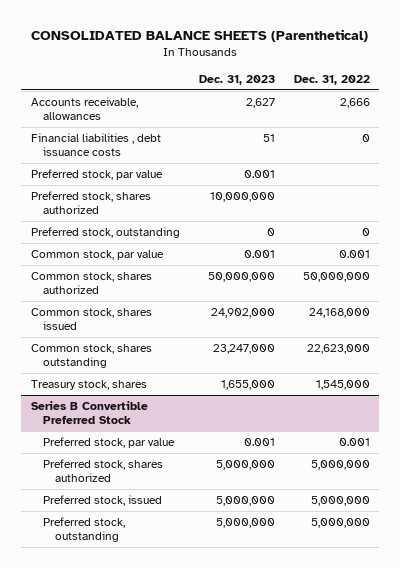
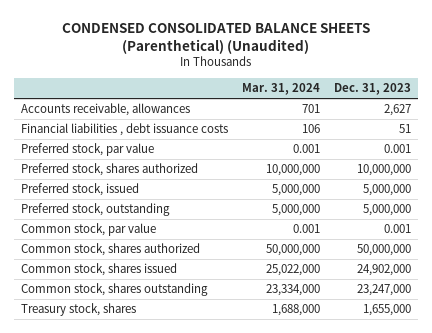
[31,28,369,42] CONSOLIDATED BALANCE SHEETS (Parenthetical) -> [61,22,370,54] CONDENSED CONSOLIDATED BALANCE SHEETS (Parenthetical) (Unaudited)
[293,74,370,85] Dec. 31, 2022 -> none
none -> [241,83,320,96] Mar. 31, 2024
none -> [21,183,140,197] Preferred stock, issued
[266,228,275,237] 0 -> [362,204,411,217] 5,000,000
[30,401,148,425] Series B Convertible Preferred Stock -> none
[42,437,175,449] Preferred stock, par value -> none
[42,459,163,483] Preferred stock, shares authorized -> none
[42,495,162,507] Preferred stock, issued -> none
[42,517,125,543] Preferred stock, outstanding -> none

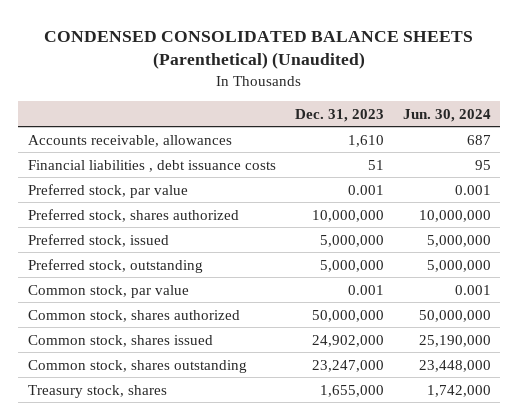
[241,83,320,96] Mar. 31, 2024 -> none
none -> [402,108,491,122] Jun. 30, 2024
[383,104,411,117] 2,627 -> [347,134,384,147] 1,610

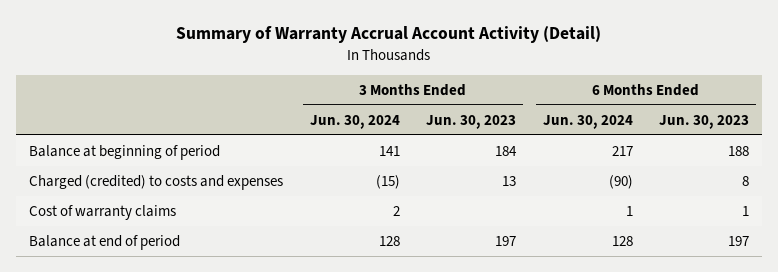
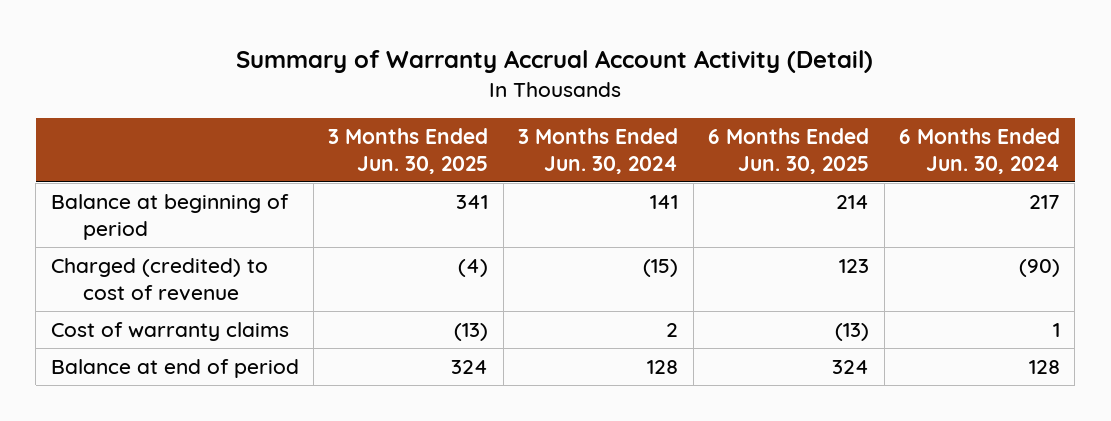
[426,114,517,129] Jun. 30, 2023 -> none
[659,114,750,129] Jun. 30, 2023 -> none
none -> [328,127,489,174] 3 Months Ended Jun. 30, 2025
none -> [708,127,870,174] 6 Months Ended Jun. 30, 2025
[29,174,284,190] Charged (credited) to costs and expenses -> [50,257,268,302] Charged (credited) to cost of revenue

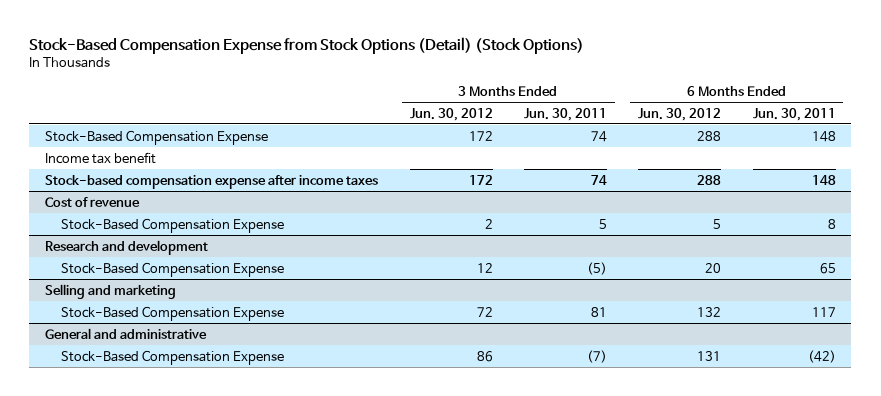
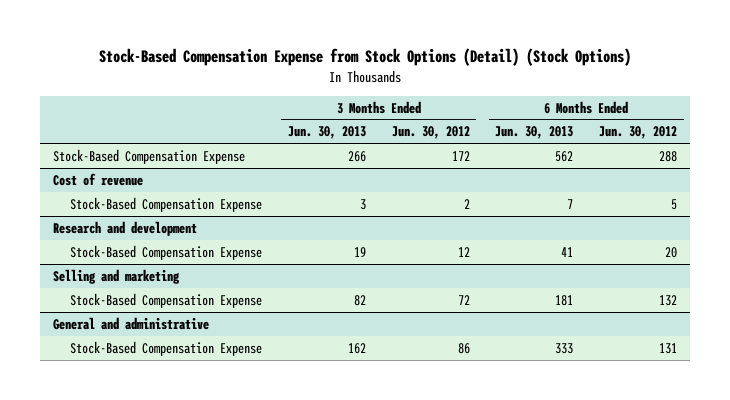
[523,107,607,121] Jun. 30, 2011 -> none
[752,107,836,121] Jun. 30, 2011 -> none
none -> [287,126,366,140] Jun. 30, 2013
none -> [495,126,574,140] Jun. 30, 2013
[45,151,157,164] Income tax benefit -> none
[45,174,379,189] Stock-based compensation expense after income taxes -> none

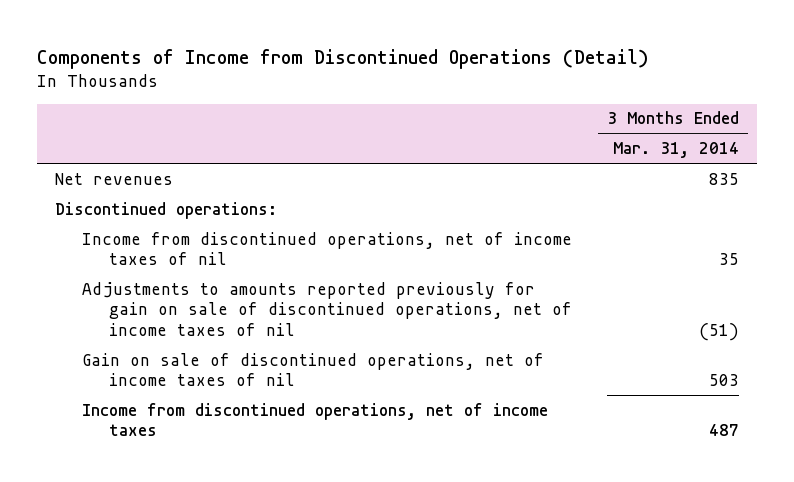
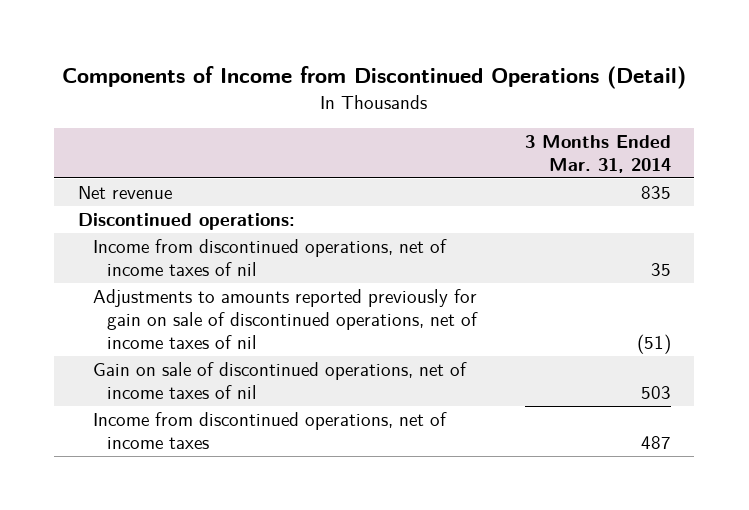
[54,172,173,185] Net revenues -> [77,186,172,200] Net revenue

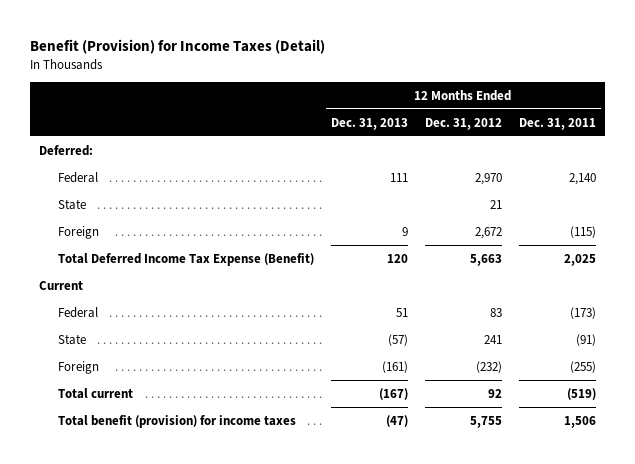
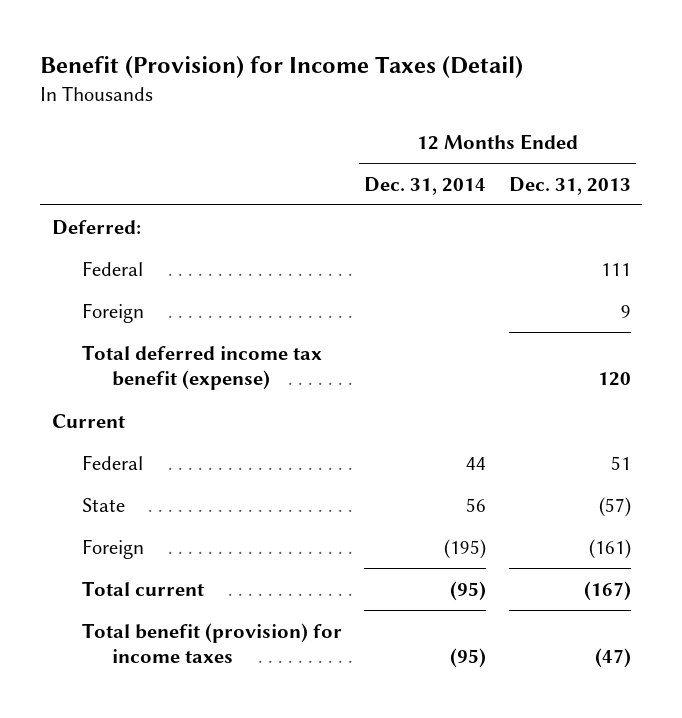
[424,117,502,130] Dec. 31, 2012 -> none
[519,117,597,130] Dec. 31, 2011 -> none
none -> [364,176,487,195] Dec. 31, 2014
[57,198,86,210] State -> none
[57,252,314,266] Total Deferred Income Tax Expense (Benefit) -> [82,344,323,391] Total deferred income tax benefit (expense)

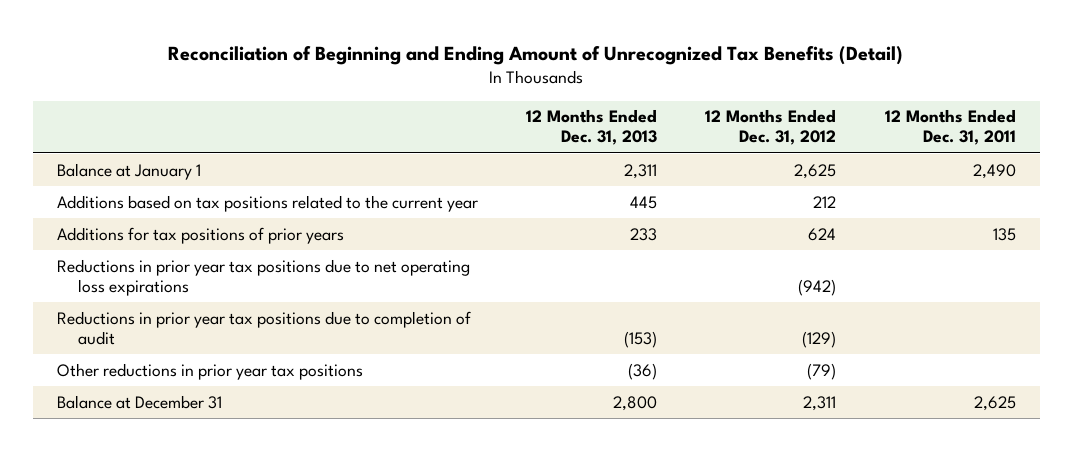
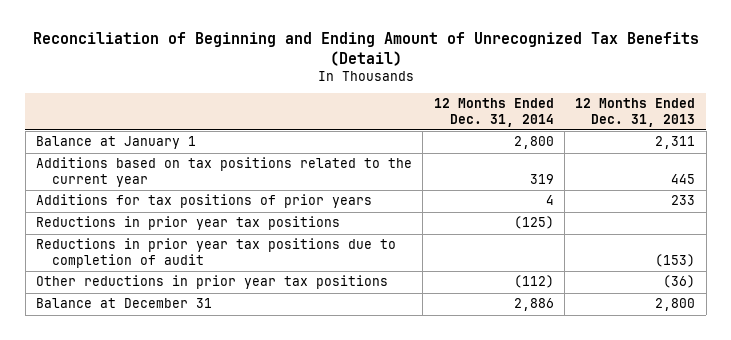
[705,109,837,146] 12 Months Ended Dec. 31, 2012 -> none
[884,109,1016,146] 12 Months Ended Dec. 31, 2011 -> none
none -> [433,98,554,127] 12 Months Ended Dec. 31, 2014
[56,258,470,296] Reductions in prior year tax positions due to net operating loss expirations -> [35,216,340,231] Reductions in prior year tax positions

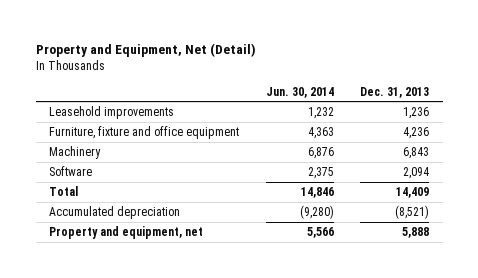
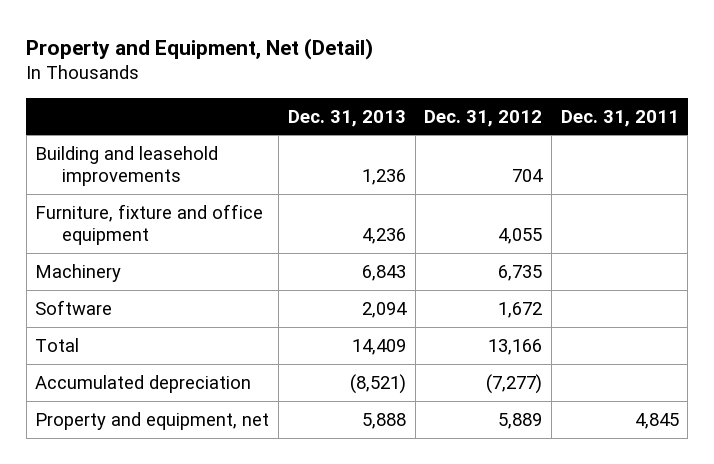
[265,86,334,98] Jun. 30, 2014 -> none
none -> [424,109,543,127] Dec. 31, 2012
none -> [560,109,679,127] Dec. 31, 2011
[49,105,175,119] Leasehold improvements -> [35,145,219,187] Building and leasehold improvements

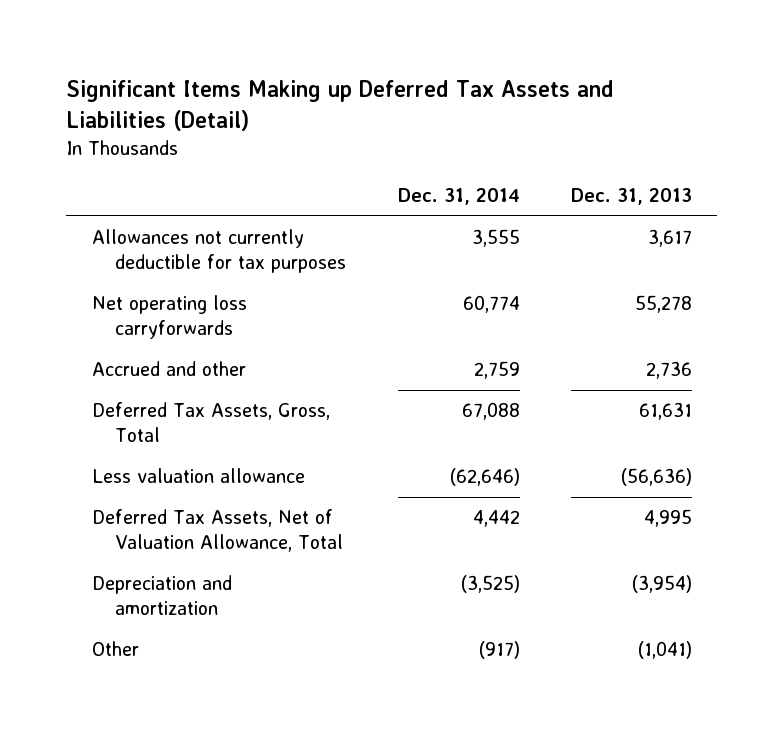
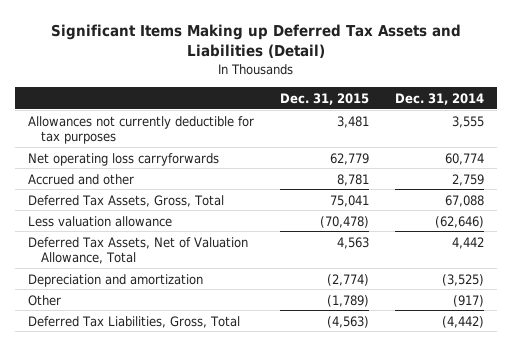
[570,188,692,206] Dec. 31, 2013 -> none
none -> [279,92,369,105] Dec. 31, 2015
none -> [28,315,241,328] Deferred Tax Liabilities, Gross, Total

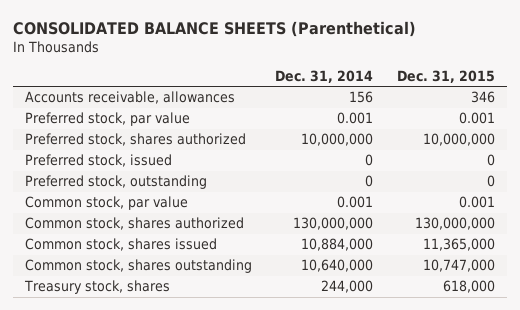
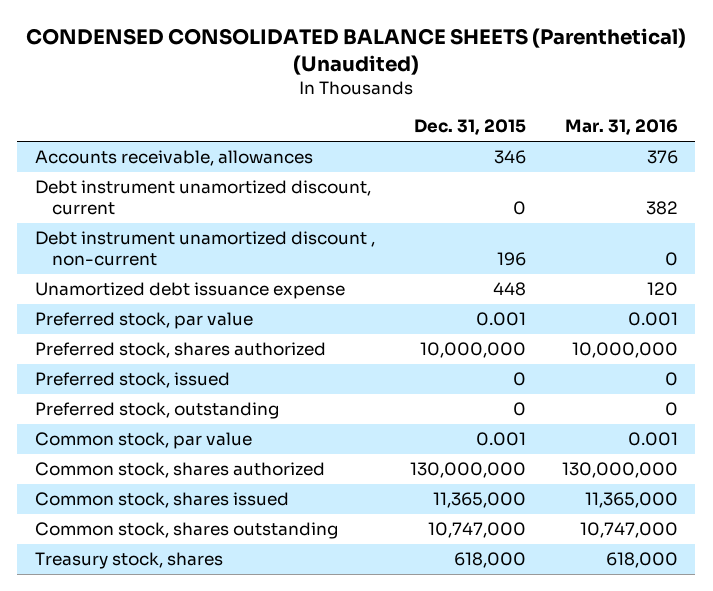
[13,20,417,37] CONSOLIDATED BALANCE SHEETS (Parenthetical) -> [26,28,687,75] CONDENSED CONSOLIDATED BALANCE SHEETS (Parenthetical) (Unaudited)
[275,69,374,83] Dec. 31, 2014 -> none
none -> [564,119,678,136] Mar. 31, 2016
none -> [35,180,372,216] Debt instrument unamortized discount, current
none -> [35,231,376,267] Debt instrument unamortized discount , non-current
none -> [35,282,346,300] Unamortized debt issuance expense

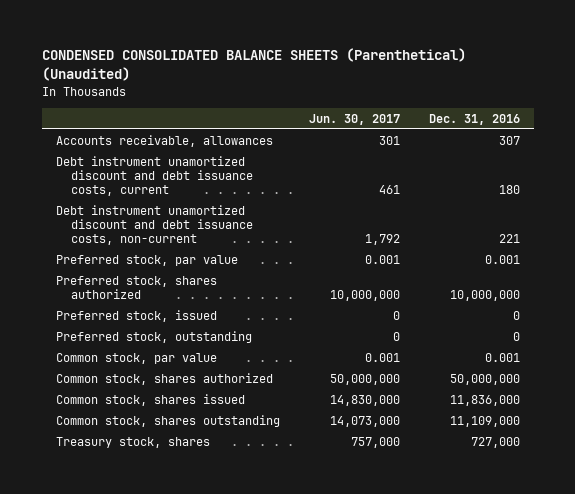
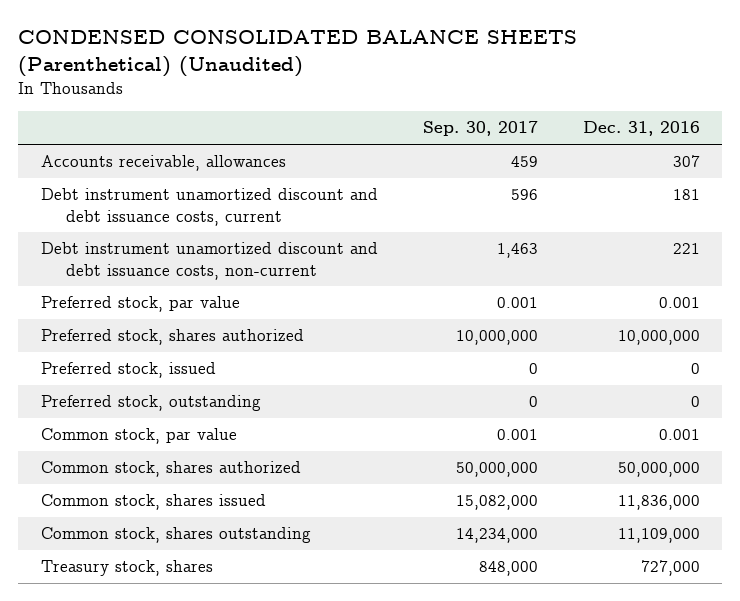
[308,113,400,125] Jun. 30, 2017 -> none
none -> [422,121,538,137] Sep. 30, 2017
[498,185,520,195] 180 -> [672,189,700,201] 181

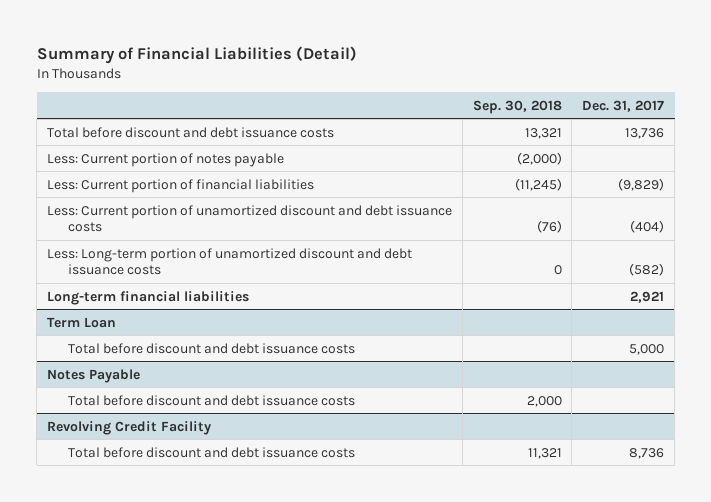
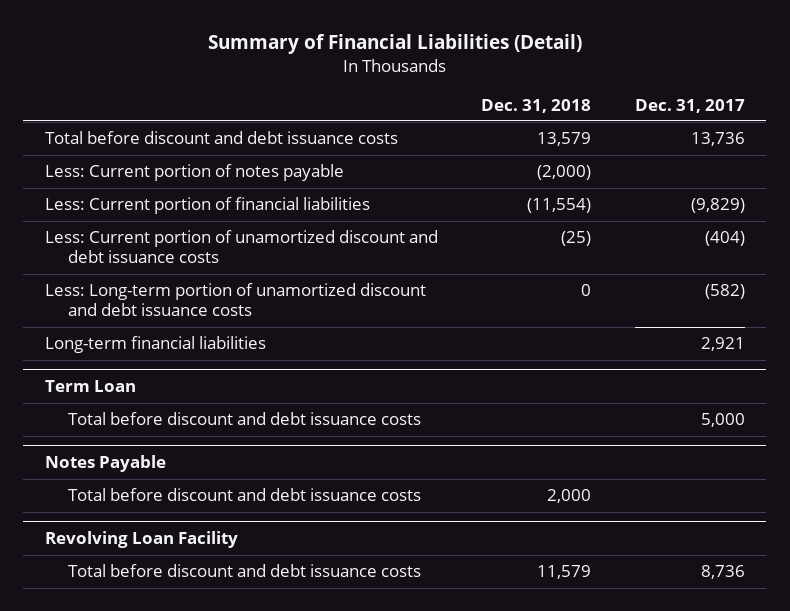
[472,99,562,114] Sep. 30, 2018 -> none
none -> [481,98,592,113] Dec. 31, 2018
[46,420,211,435] Revolving Credit Facility -> [44,531,238,549] Revolving Loan Facility

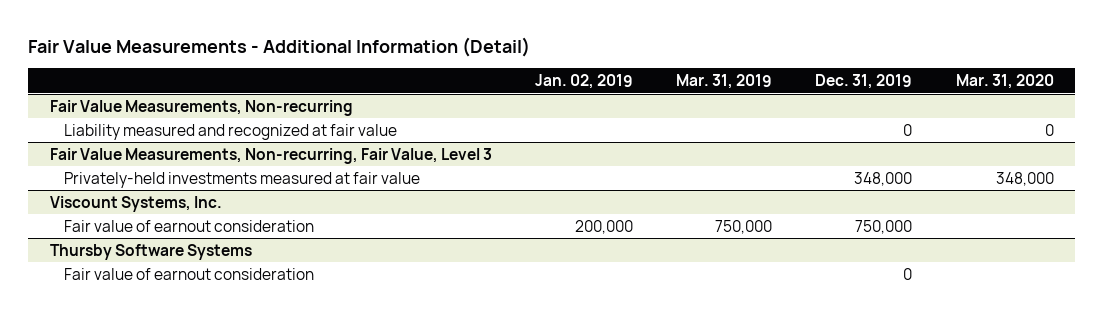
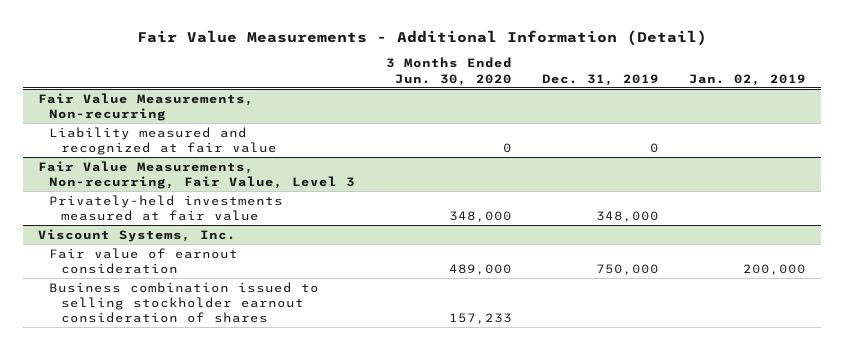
[676,74,773,90] Mar. 31, 2019 -> none
[955,74,1054,90] Mar. 31, 2020 -> none
none -> [385,57,512,86] 3 Months Ended Jun. 30, 2020
[49,243,252,260] Thursby Software Systems -> none
[63,267,314,280] Fair value of earnout consideration -> none
none -> [49,281,320,324] Business combination issued to selling stockholder earnout consideration of shares

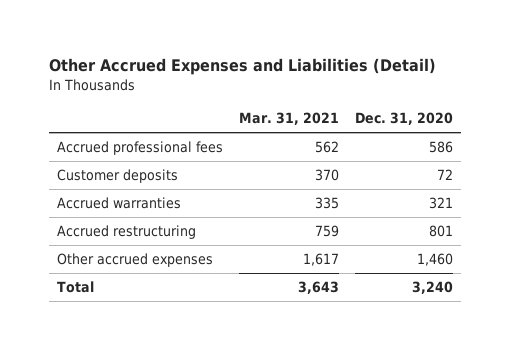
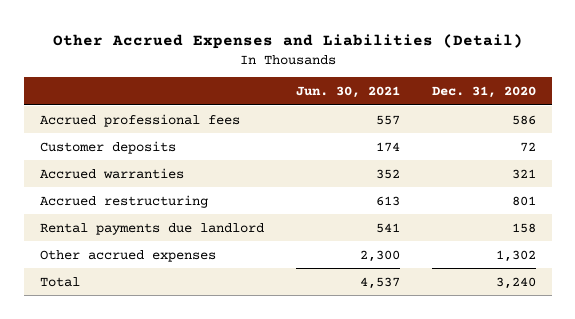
[239,112,340,126] Mar. 31, 2021 -> none
none -> [295,86,400,99] Jun. 30, 2021
none -> [39,222,264,235] Rental payments due landlord
[417,253,454,267] 1,460 -> [495,249,536,262] 1,302

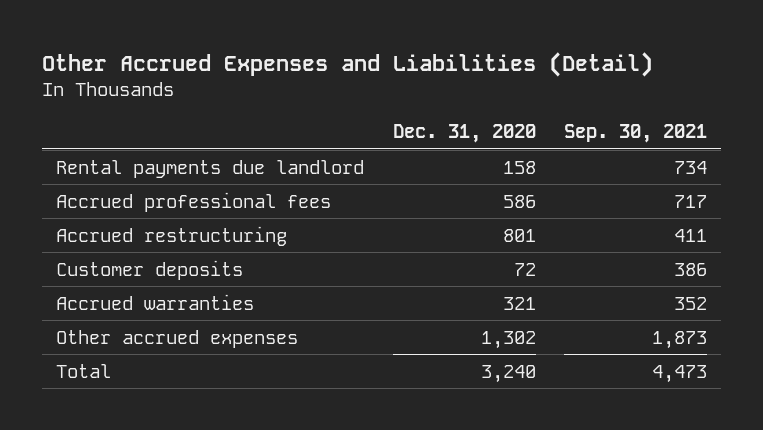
[295,86,400,99] Jun. 30, 2021 -> none
none -> [564,123,708,143] Sep. 30, 2021
[39,222,264,235] Rental payments due landlord -> [56,159,365,178] Rental payments due landlord
[39,194,208,208] Accrued restructuring -> [56,225,288,246] Accrued restructuring

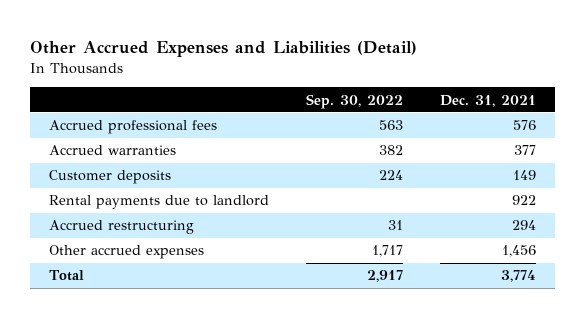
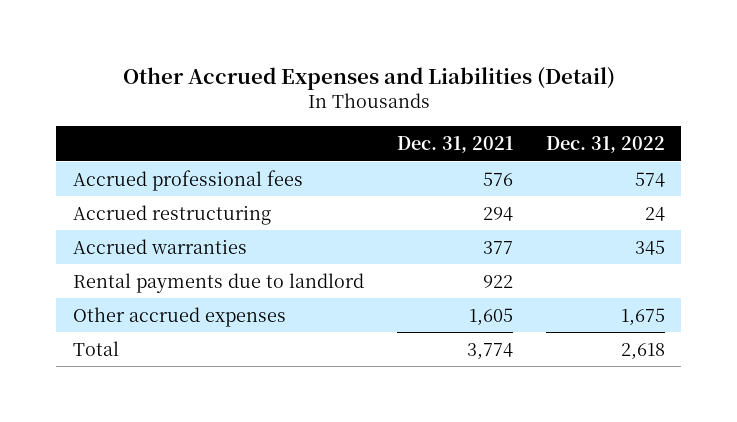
[305,93,403,109] Sep. 30, 2022 -> none
none -> [545,135,665,153] Dec. 31, 2022
[48,220,194,235] Accrued restructuring -> [72,204,271,225] Accrued restructuring
[48,170,171,185] Customer deposits -> none
[502,245,537,258] 1,456 -> [468,307,513,326] 1,605

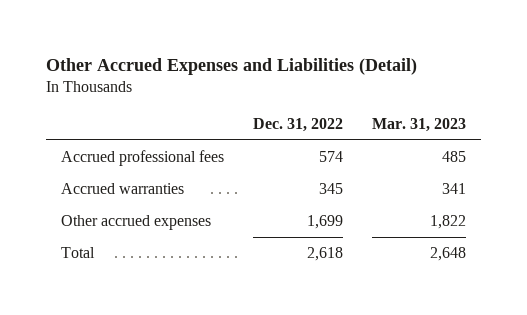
[396,135,513,153] Dec. 31, 2021 -> none
none -> [372,117,467,132] Mar. 31, 2023
[72,204,271,225] Accrued restructuring -> none
[72,272,364,293] Rental payments due to landlord -> none
[620,307,665,326] 1,675 -> [306,215,343,230] 1,699

